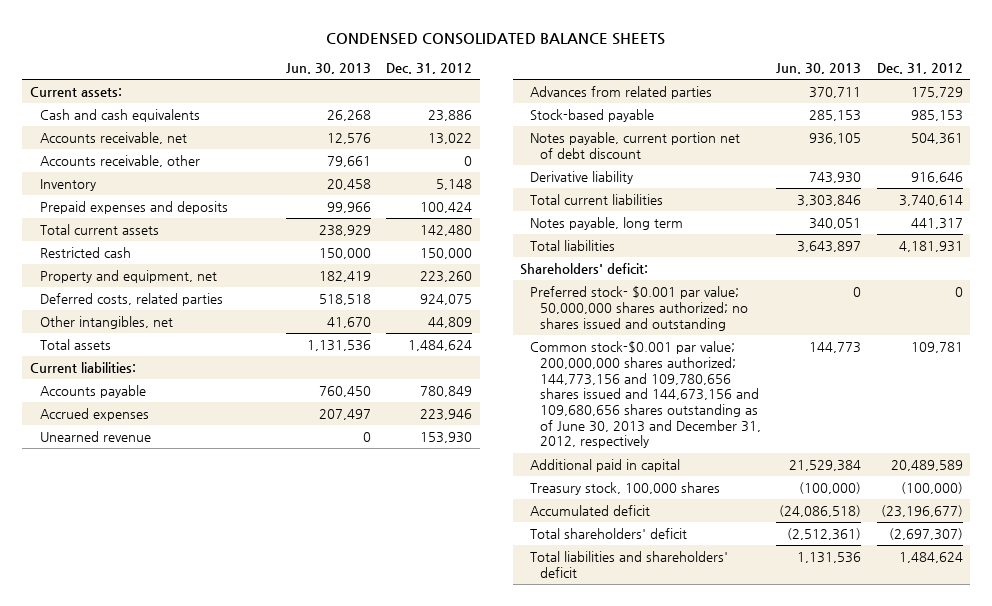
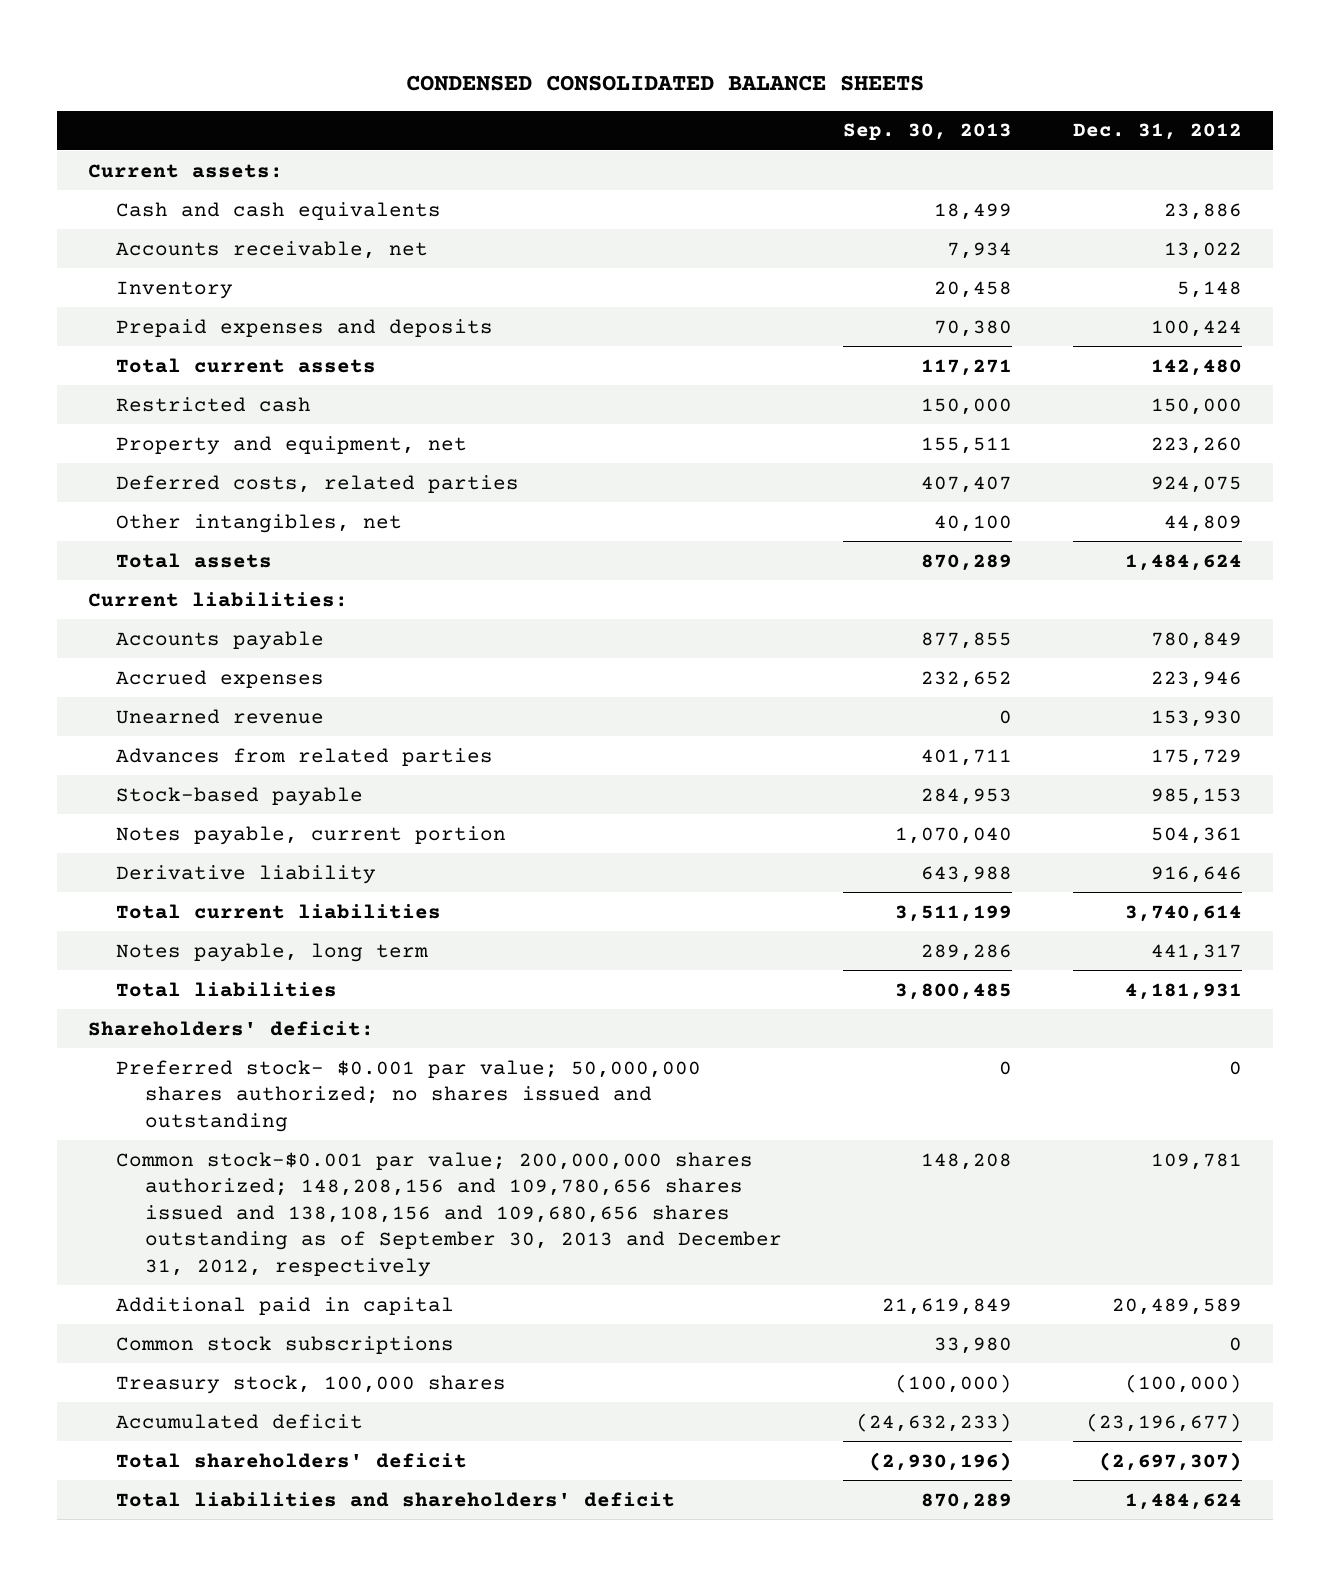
[286,63,372,75] Jun. 30, 2013 -> none
none -> [843,123,1013,141] Sep. 30, 2013
[39,155,200,168] Accounts receivable, other -> none
[530,132,741,159] Notes payable, current portion net of debt discount -> [116,825,507,845] Notes payable, current portion
[530,341,762,449] Common stock-$0.001 par value; 200,000,000 shares authorized; 144,773,156 and 109,780,656 shares issued and 144,673,156 and 109,680,656 shares outstanding as of June 30, 2013 and December 31, 2012, respectively -> [116,1151,782,1277] Common stock-$0.001 par value; 200,000,000 shares authorized; 148,208,156 and 109,780,656 shares issued and 138,108,156 and 109,680,656 shares outstanding as of September 30, 2013 and December 31, 2012, respectively
none -> [116,1335,455,1354] Common stock subscriptions

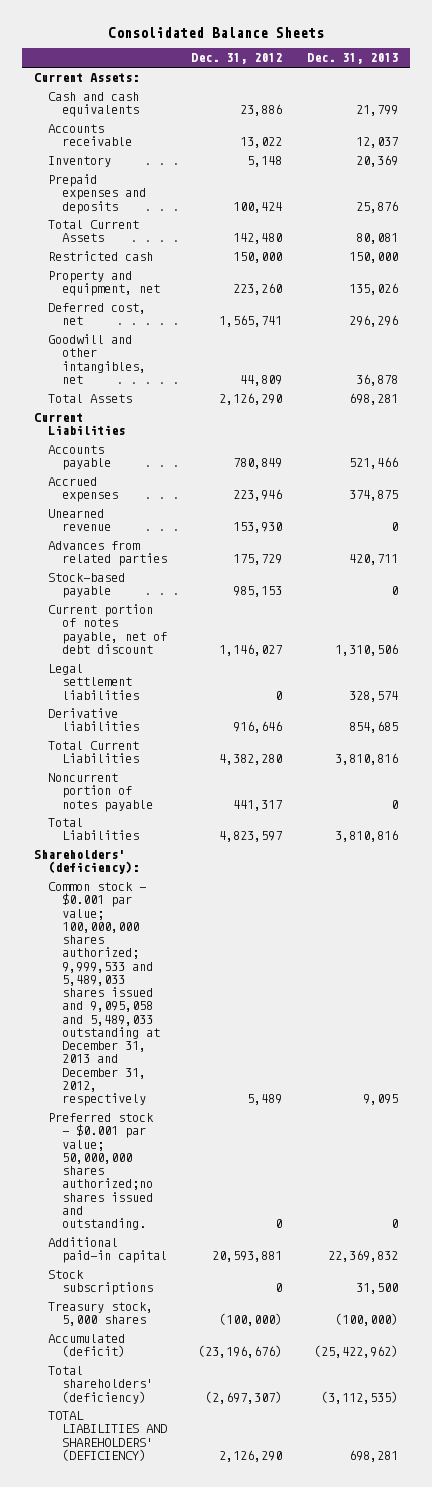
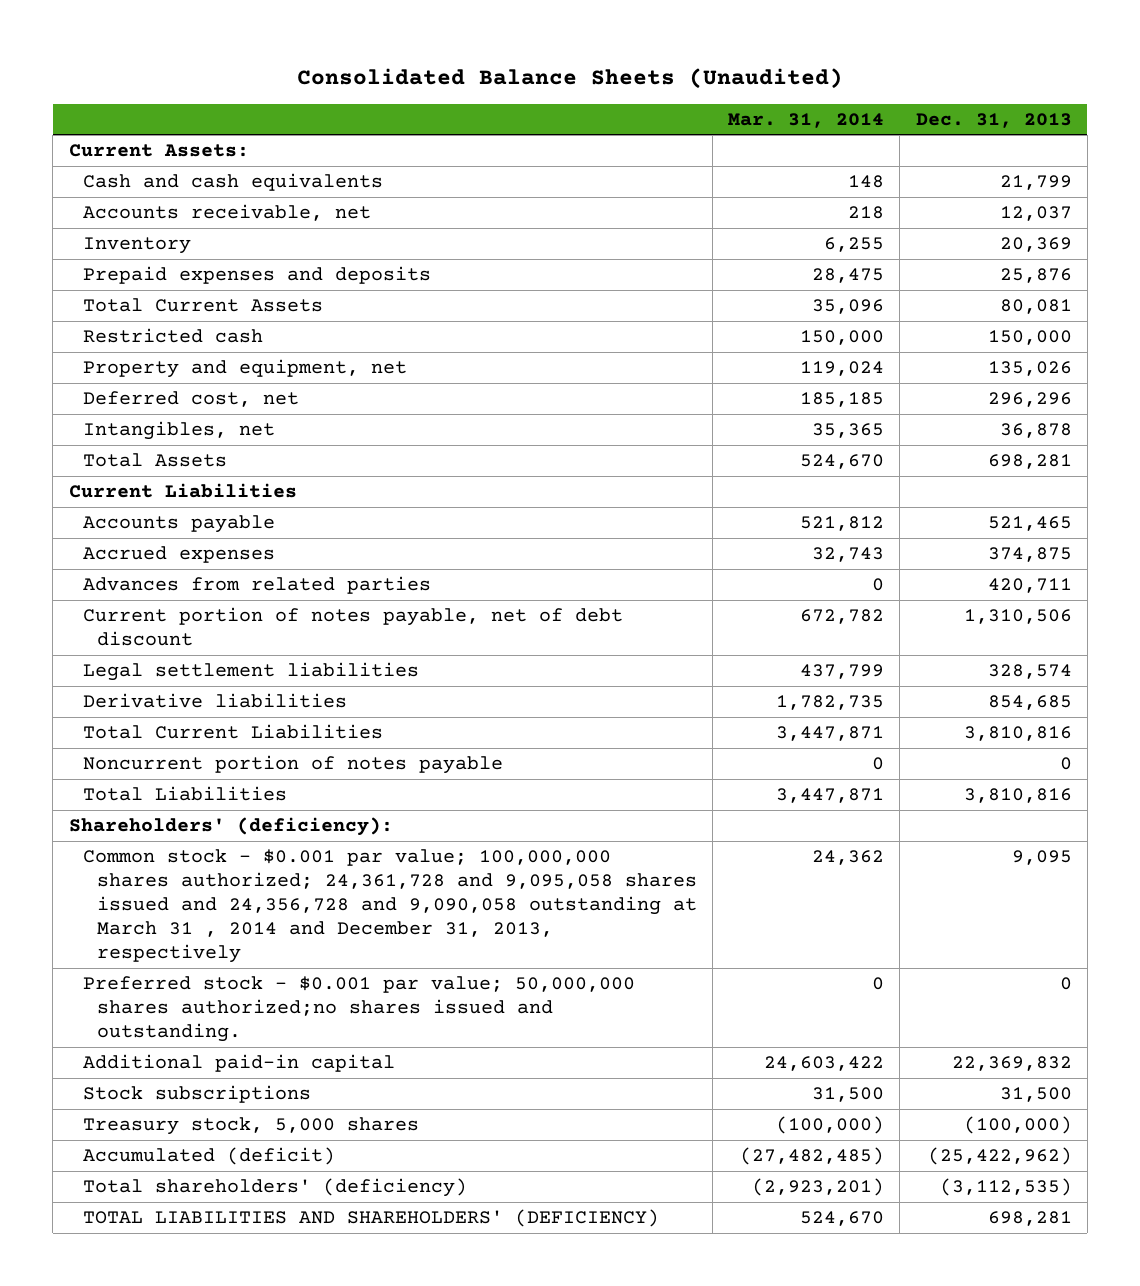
[108,26,325,38] Consolidated Balance Sheets -> [297,67,844,89] Consolidated Balance Sheets (Unaudited)
[191,53,283,65] Dec. 31, 2012 -> none
none -> [728,112,885,128] Mar. 31, 2014
[48,124,132,147] Accounts receivable -> [82,204,371,222] Accounts receivable, net
[48,334,146,384] Goodwill and other intangibles, net -> [82,421,275,441] Intangibles, net
[348,457,398,470] 521,466 -> [987,516,1072,532] 521,465
[48,509,111,532] Unearned revenue -> none
[48,573,126,599] Stock-based payable -> none
[48,882,160,1107] Common stock - $0.001 par value; 100,000,000 shares authorized; 9,999,533 and 5,489,033 shares issued and 9,095,058 and 5,489,033 outstanding at December 31, 2013 and December 31, 2012, respectively -> [82,849,698,964] Common stock - $0.001 par value; 100,000,000 shares authorized; 24,361,728 and 9,095,058 shares issued and 24,356,728 and 9,090,058 outstanding at March 31 , 2014 and December 31, 2013, respectively

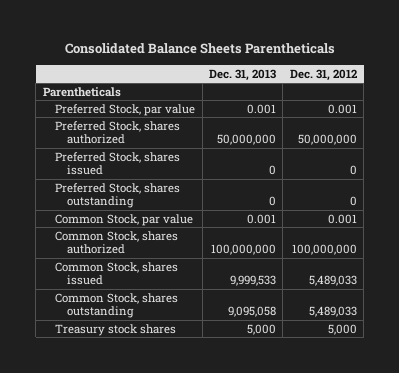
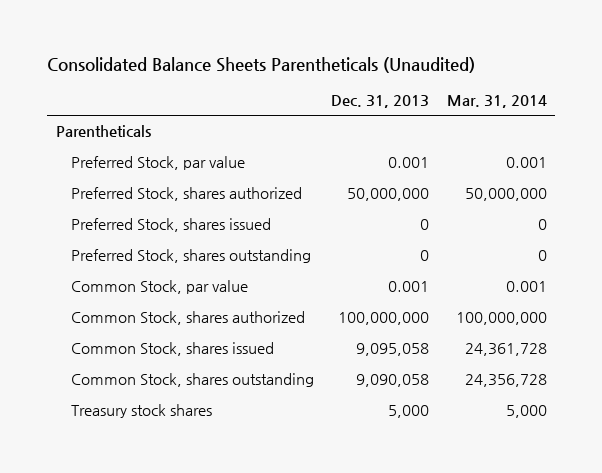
[64,43,335,55] Consolidated Balance Sheets Parentheticals -> [46,57,475,74] Consolidated Balance Sheets Parentheticals (Unaudited)
[289,68,357,81] Dec. 31, 2012 -> none
none -> [446,95,547,109] Mar. 31, 2014
[229,275,276,287] 9,999,533 -> [356,343,430,357] 9,095,058
[227,306,276,318] 9,095,058 -> [356,374,430,388] 9,090,058

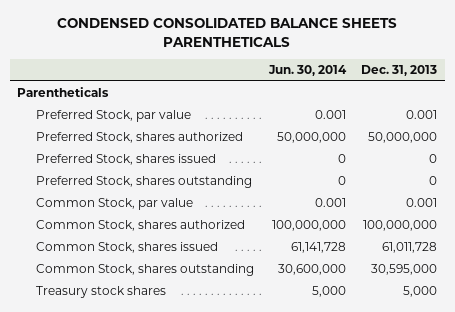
[46,57,475,74] Consolidated Balance Sheets Parentheticals (Unaudited) -> [57,18,398,47] CONDENSED CONSOLIDATED BALANCE SHEETS PARENTHETICALS
[446,95,547,109] Mar. 31, 2014 -> none
none -> [268,64,348,76] Jun. 30, 2014
[356,343,430,357] 9,095,058 -> [382,242,438,254] 61,011,728
[356,374,430,388] 9,090,058 -> [371,264,438,276] 30,595,000

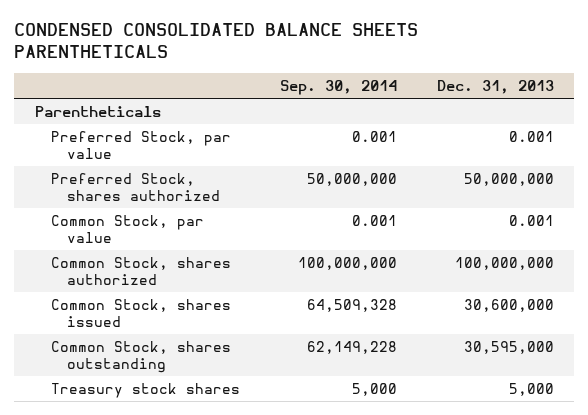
[268,64,348,76] Jun. 30, 2014 -> none
none -> [279,79,397,95] Sep. 30, 2014
[36,154,217,166] Preferred Stock, shares issued -> none
[36,176,253,189] Preferred Stock, shares outstanding -> none
[382,242,438,254] 61,011,728 -> [463,299,554,313] 30,600,000

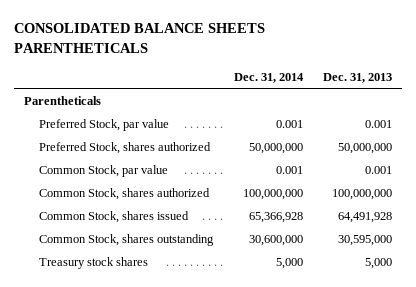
[14,23,419,59] CONDENSED CONSOLIDATED BALANCE SHEETS PARENTHETICALS -> [13,23,265,53] CONSOLIDATED BALANCE SHEETS PARENTHETICALS
[279,79,397,95] Sep. 30, 2014 -> none
none -> [233,72,304,83] Dec. 31, 2014
[463,299,554,313] 30,600,000 -> [337,211,392,223] 64,491,928

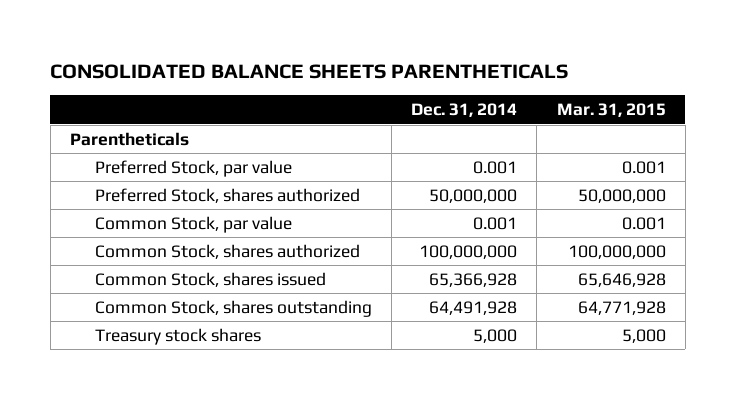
[322,72,392,83] Dec. 31, 2013 -> none
none -> [556,103,666,118] Mar. 31, 2015
[248,234,303,246] 30,600,000 -> [429,300,518,315] 64,491,928

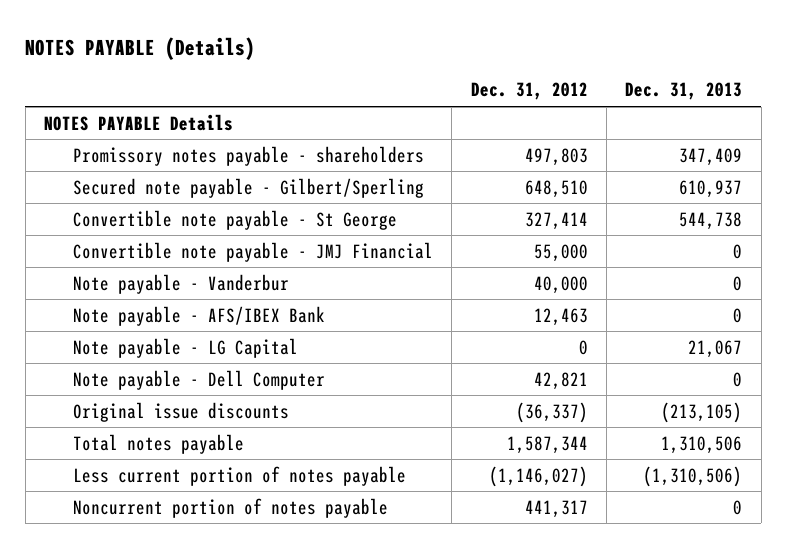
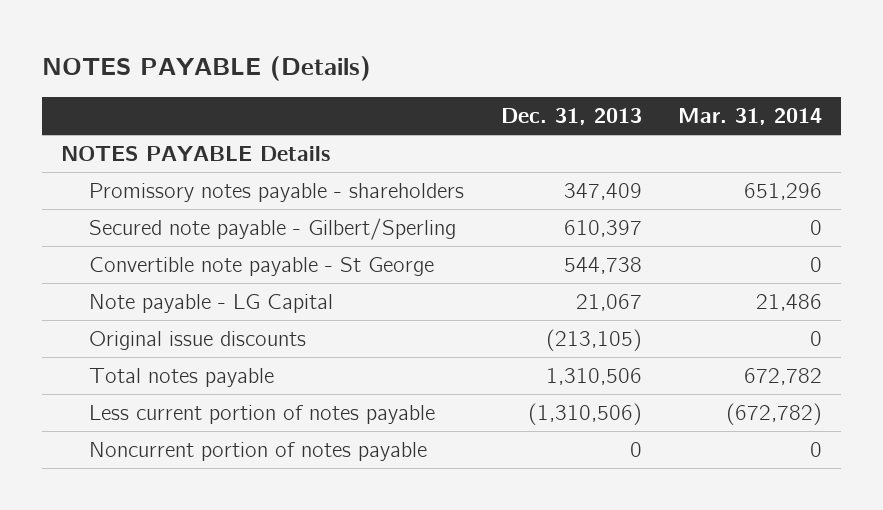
[470,82,588,101] Dec. 31, 2012 -> none
none -> [678,107,823,125] Mar. 31, 2014
[679,179,743,198] 610,937 -> [563,219,642,237] 610,397
[72,241,433,262] Convertible note payable - JMJ Financial -> none
[72,273,289,294] Note payable - Vanderbur -> none
[72,305,325,326] Note payable - AFS/IBEX Bank -> none
[72,369,325,390] Note payable - Dell Computer -> none

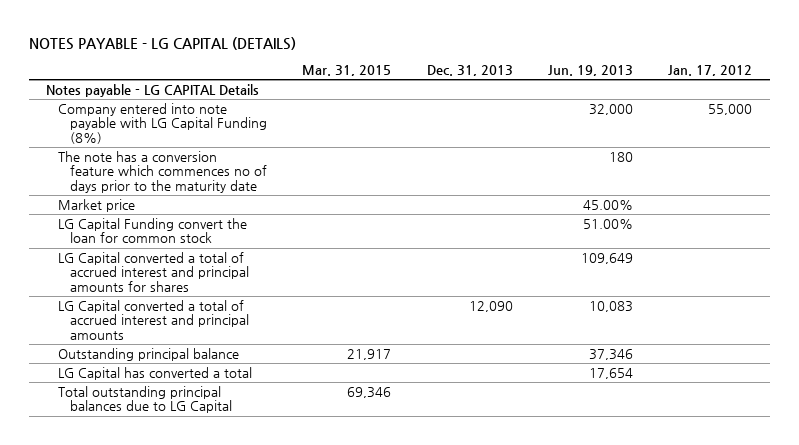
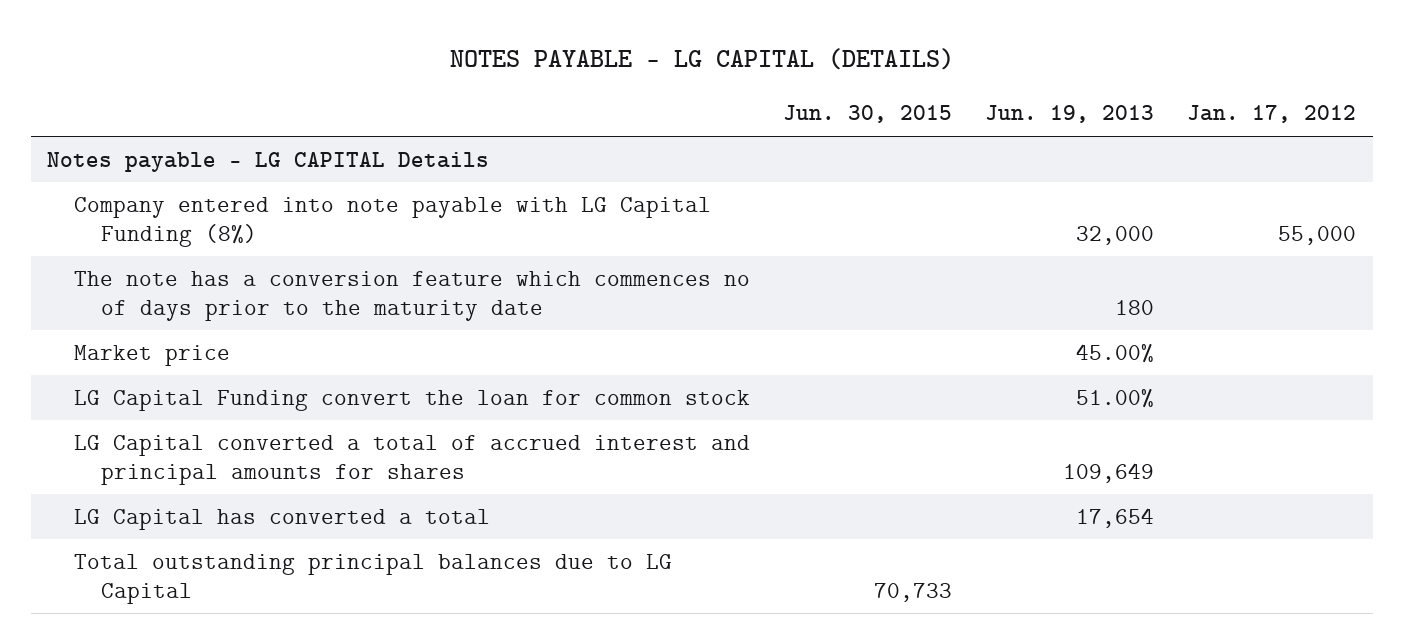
[302,65,392,77] Mar. 31, 2015 -> none
[426,65,513,77] Dec. 31, 2013 -> none
none -> [783,105,953,124] Jun. 30, 2015
[58,299,250,340] LG Capital converted a total of accrued interest and principal amounts -> none
[58,347,240,361] Outstanding principal balance -> none

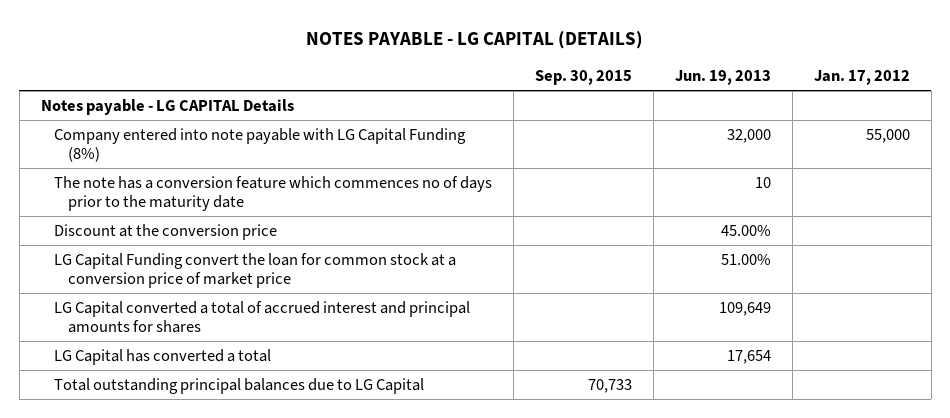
[783,105,953,124] Jun. 30, 2015 -> none
none -> [535,70,633,86] Sep. 30, 2015
[74,344,231,366] Market price -> none
[1115,299,1155,315] 180 -> [754,176,771,188] 10
none -> [54,223,278,240] Discount at the conversion price
[74,389,751,411] LG Capital Funding convert the loan for common stock -> [54,252,457,289] LG Capital Funding convert the loan for common stock at a conversion price of market price

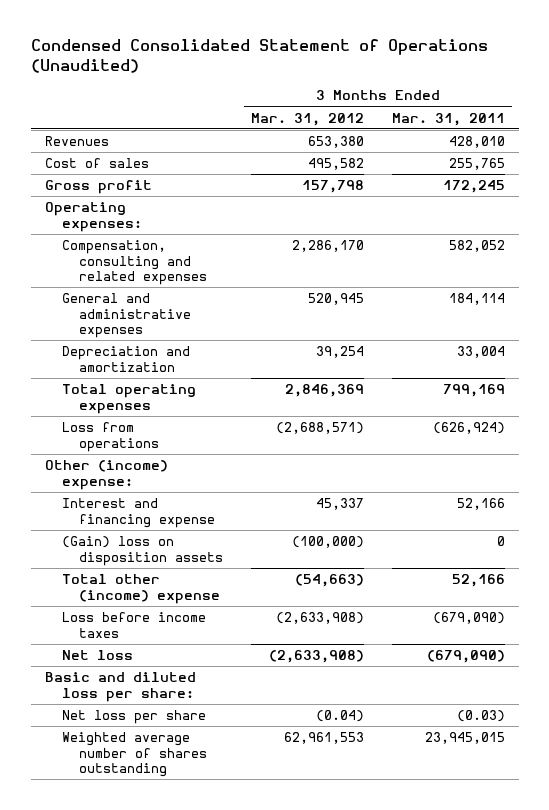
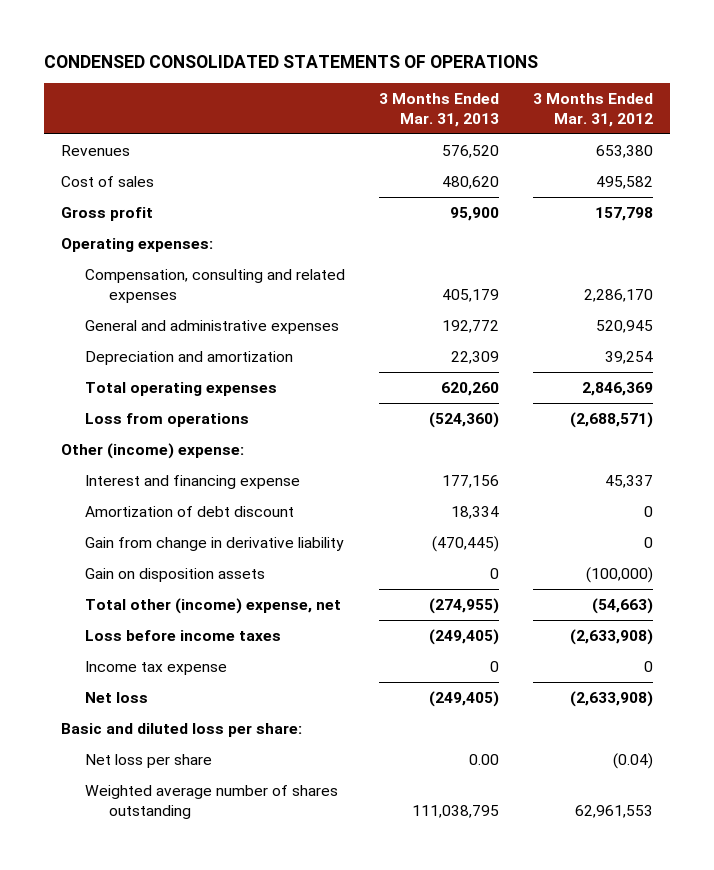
[30,39,488,74] Condensed Consolidated Statement of Operations (Unaudited) -> [43,54,538,68] CONDENSED CONSOLIDATED STATEMENTS OF OPERATIONS
[391,112,505,126] Mar. 31, 2011 -> none
none -> [378,92,499,127] 3 Months Ended Mar. 31, 2013
none -> [84,505,294,517] Amortization of debt discount
none -> [84,536,344,551] Gain from change in derivative liability
[61,536,224,566] (Gain) loss on disposition assets -> [84,567,265,582] Gain on disposition assets
[61,574,221,604] Total other (income) expense -> [84,597,341,614] Total other (income) expense, net
none -> [84,660,227,675] Income tax expense

